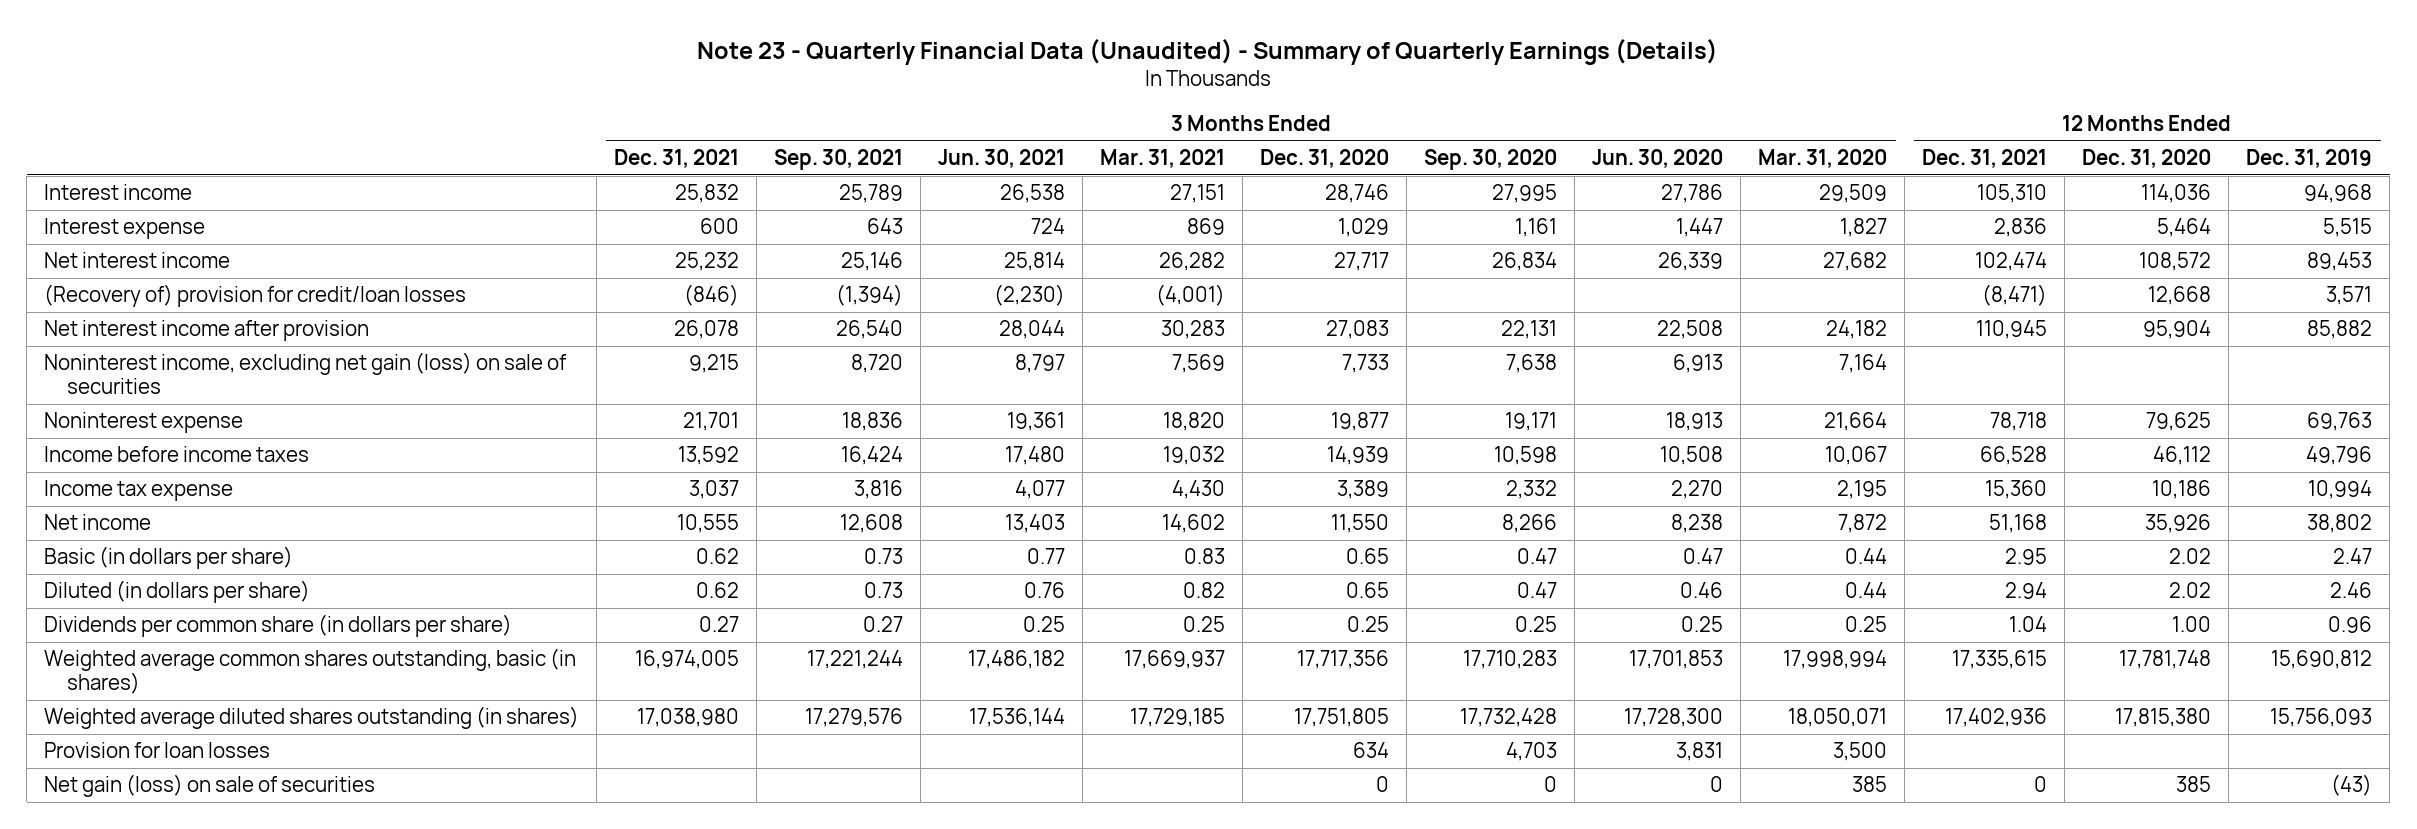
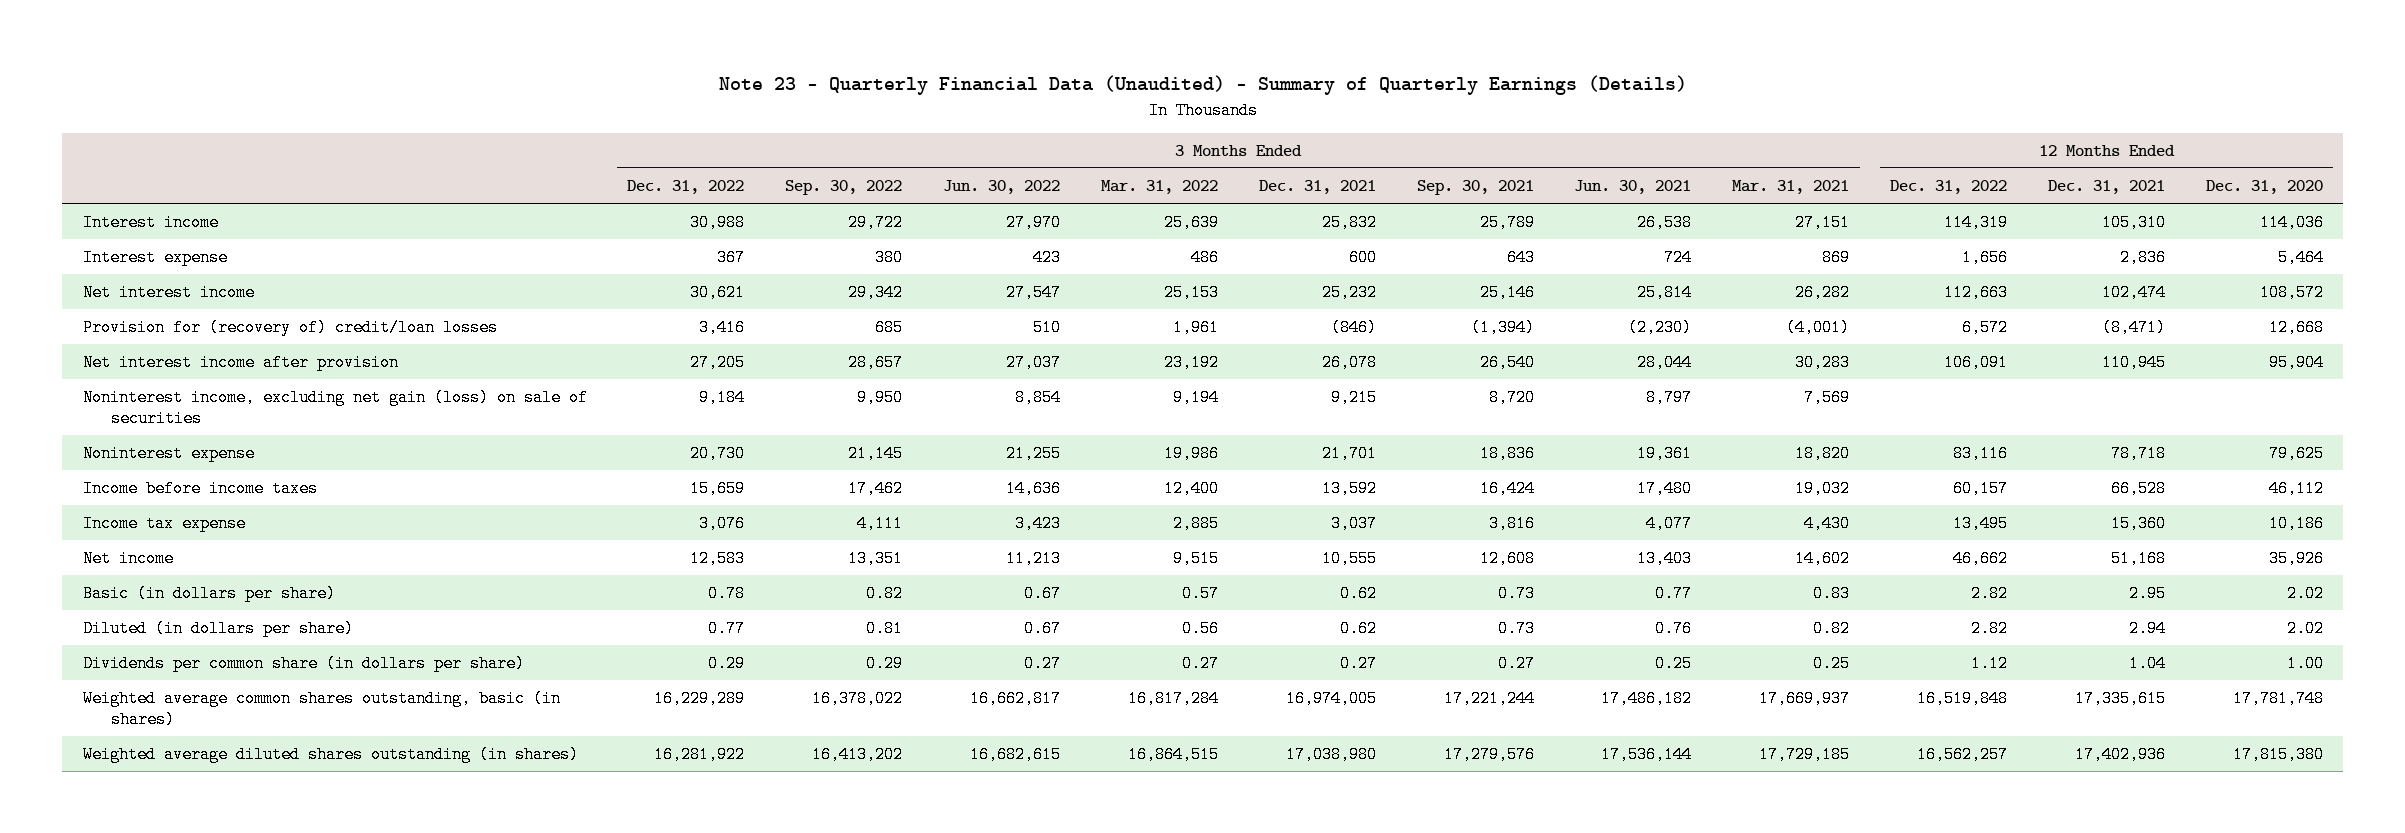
[1260,149,1390,169] Dec. 31, 2020 -> none
[1424,149,1558,171] Sep. 30, 2020 -> none
[1592,149,1724,169] Jun. 30, 2020 -> none
[1758,149,1888,169] Mar. 31, 2020 -> none
[2246,149,2373,169] Dec. 31, 2019 -> none
none -> [627,180,745,195] Dec. 31, 2022
none -> [785,180,903,196] Sep. 30, 2022
none -> [943,180,1061,195] Jun. 30, 2022
none -> [1100,180,1218,195] Mar. 31, 2022
none -> [1890,180,2008,195] Dec. 31, 2022
[44,284,467,308] (Recovery of) provision for credit/loan losses -> [82,319,498,337] Provision for (recovery of) credit/loan losses
[44,742,271,759] Provision for loan losses -> none
[44,774,376,798] Net gain (loss) on sale of securities -> none

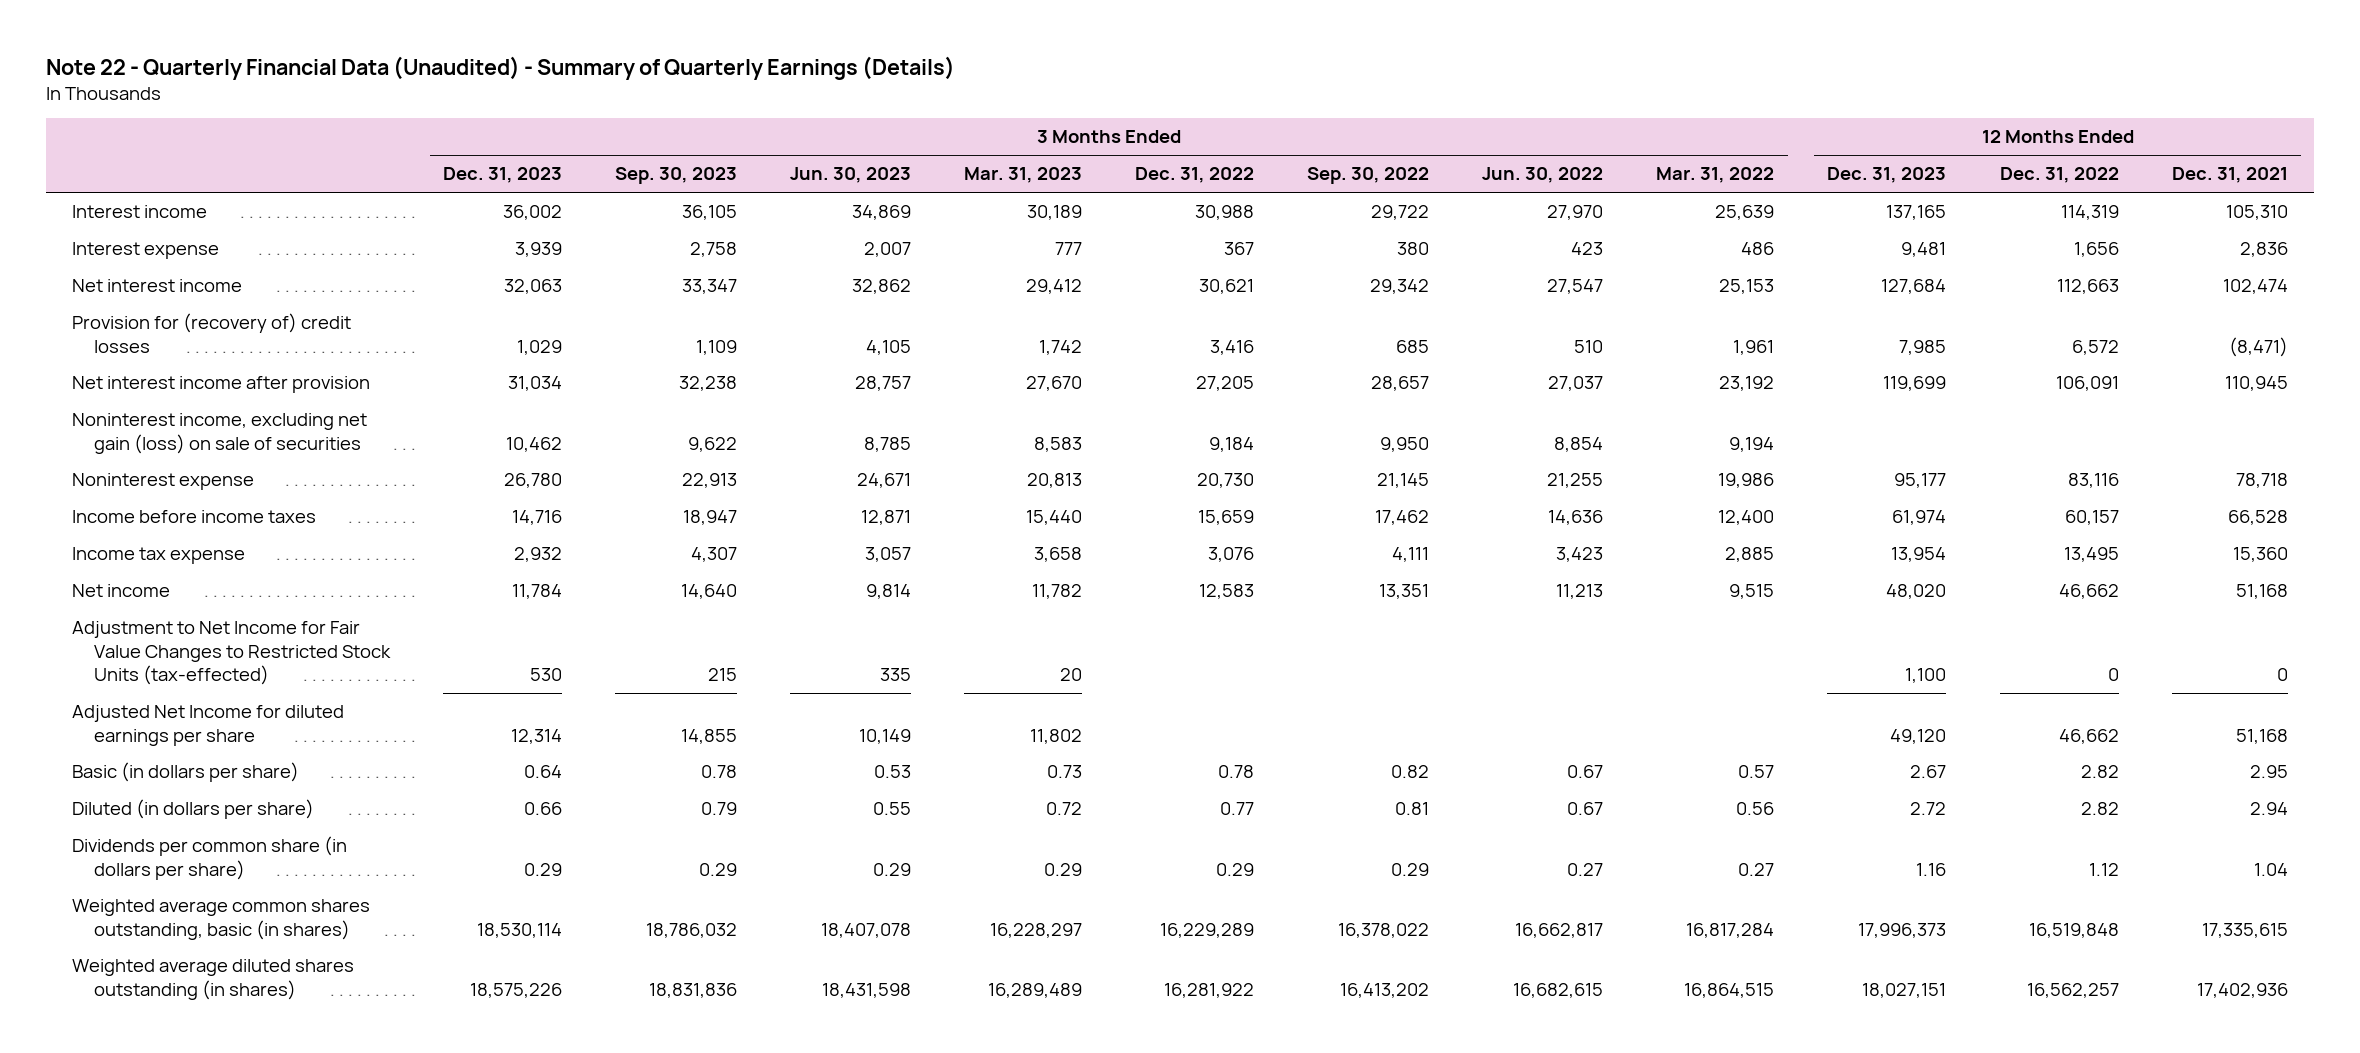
[718,75,1687,96] Note 23 - Quarterly Financial Data (Unaudited) - Summary of Quarterly Earnings (Details) -> [45,55,955,80] Note 22 - Quarterly Financial Data (Unaudited) - Summary of Quarterly Earnings (Details)
[1258,180,1376,195] Dec. 31, 2021 -> none
[1416,180,1534,196] Sep. 30, 2021 -> none
[1574,180,1692,195] Jun. 30, 2021 -> none
[1732,180,1850,195] Mar. 31, 2021 -> none
[2205,180,2323,195] Dec. 31, 2020 -> none
none -> [443,167,563,184] Dec. 31, 2023
none -> [615,167,738,185] Sep. 30, 2023
none -> [790,167,912,184] Jun. 30, 2023
none -> [964,167,1083,184] Mar. 31, 2023
none -> [1827,167,1947,184] Dec. 31, 2023
[82,319,498,337] Provision for (recovery of) credit/loan losses -> [72,313,352,353] Provision for (recovery of) credit losses
none -> [72,621,391,686] Adjustment to Net Income for Fair Value Changes to Restricted Stock Units (tax-effected)
none -> [72,705,345,746] Adjusted Net Income for diluted earnings per share

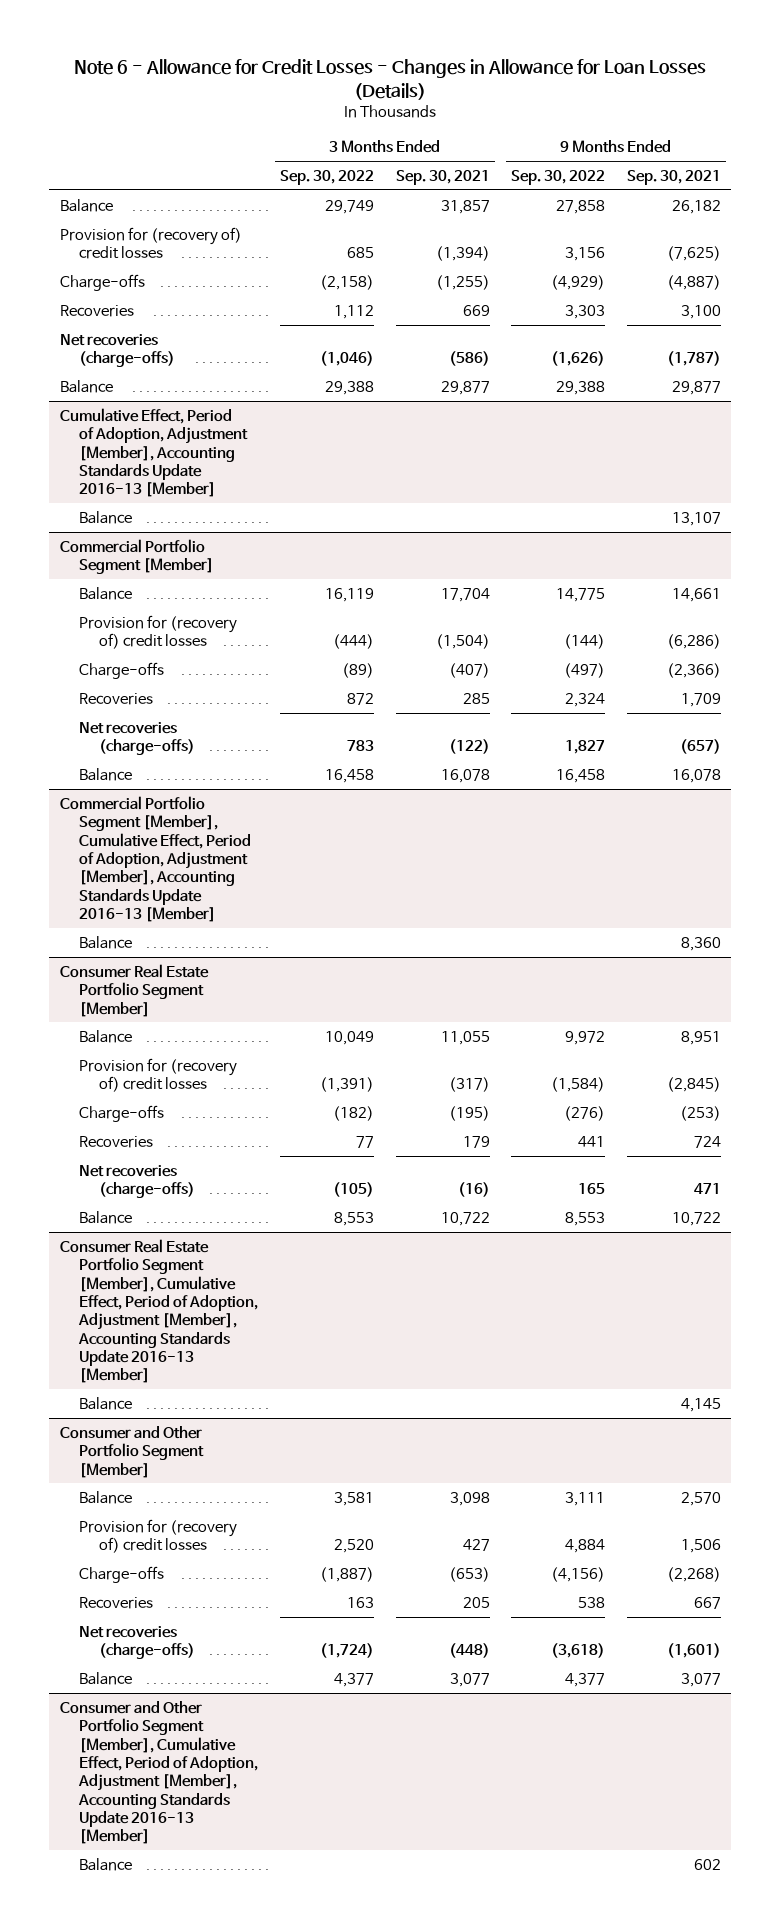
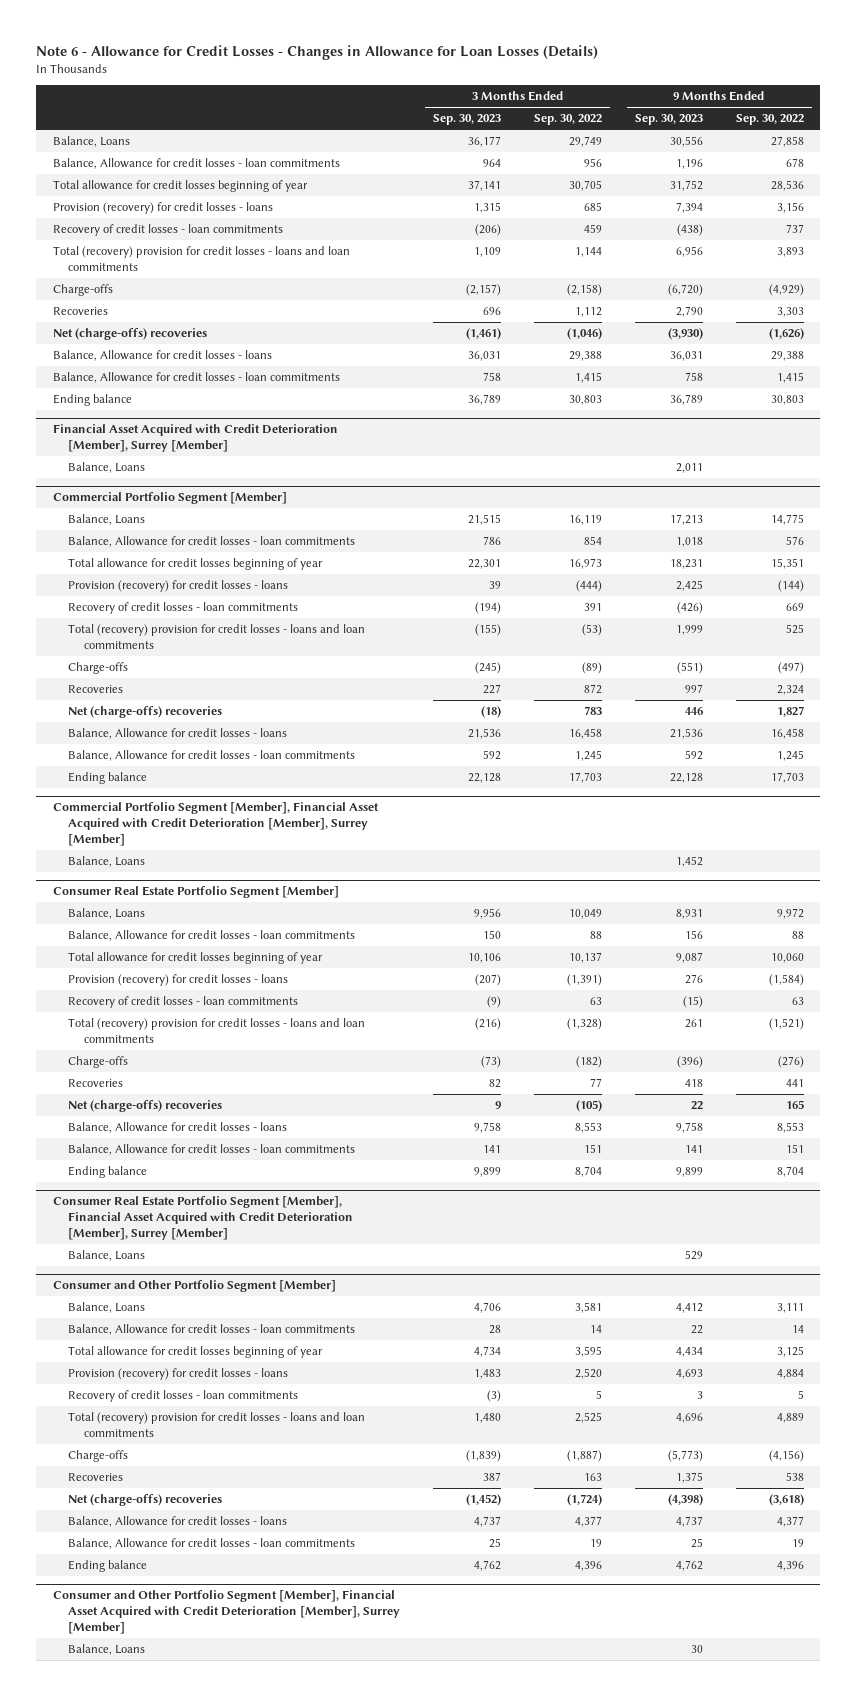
[395,170,490,186] Sep. 30, 2021 -> none
[626,170,721,186] Sep. 30, 2021 -> none
none -> [433,114,502,126] Sep. 30, 2023
none -> [634,114,703,126] Sep. 30, 2023
[60,198,114,212] Balance -> [52,136,130,148] Balance, Loans
none -> [52,158,340,170] Balance, Allowance for credit losses - loan commitments
none -> [52,180,308,193] Total allowance for credit losses beginning of year
[60,226,243,260] Provision for (recovery of) credit losses -> [52,202,273,215] Provision (recovery) for credit losses - loans
none -> [52,224,283,237] Recovery of credit losses - loan commitments
none -> [52,246,350,272] Total (recovery) provision for credit losses - loans and loan commitments
[60,407,249,498] Cumulative Effect, Period of Adoption, Adjustment [Member], Accounting Standards Update 2016-13 [Member] -> none
[60,333,176,368] Net recoveries (charge-offs) -> [52,328,207,341] Net (charge-offs) recoveries
[60,379,114,393] Balance -> [52,350,272,362] Balance, Allowance for credit losses - loans
none -> [52,372,340,384] Balance, Allowance for credit losses - loan commitments
none -> [52,394,132,407] Ending balance
none -> [52,424,338,453] Financial Asset Acquired with Credit Deterioration [Member], Surrey [Member]
[79,510,133,524] Balance -> [68,462,146,474] Balance, Loans
[79,586,133,600] Balance -> [68,514,146,526] Balance, Loans
none -> [68,536,356,548] Balance, Allowance for credit losses - loan commitments
none -> [68,558,324,571] Total allowance for credit losses beginning of year
[79,614,238,650] Provision for (recovery of) credit losses -> [68,580,289,593] Provision (recovery) for credit losses - loans
none -> [68,602,299,615] Recovery of credit losses - loan commitments
none -> [68,624,366,650] Total (recovery) provision for credit losses - loans and loan commitments
[60,795,252,922] Commercial Portfolio Segment [Member], Cumulative Effect, Period of Adoption, Adjustment [Member], Accounting Standards Update 2016-13 [Member] -> none
[79,721,195,756] Net recoveries (charge-offs) -> [68,706,223,719] Net (charge-offs) recoveries
[79,767,133,781] Balance -> [68,728,288,740] Balance, Allowance for credit losses - loans
none -> [68,750,356,762] Balance, Allowance for credit losses - loan commitments
none -> [68,772,148,785] Ending balance
none -> [52,802,379,847] Commercial Portfolio Segment [Member], Financial Asset Acquired with Credit Deterioration [Member], Surrey [Member]
[79,935,133,949] Balance -> [68,856,146,868] Balance, Loans
[79,1029,133,1043] Balance -> [68,908,146,920] Balance, Loans
none -> [68,930,356,942] Balance, Allowance for credit losses - loan commitments
none -> [68,952,324,965] Total allowance for credit losses beginning of year
[79,1057,238,1093] Provision for (recovery of) credit losses -> [68,974,289,987] Provision (recovery) for credit losses - loans
none -> [68,996,299,1009] Recovery of credit losses - loan commitments
none -> [68,1018,366,1044] Total (recovery) provision for credit losses - loans and loan commitments
[60,1238,259,1384] Consumer Real Estate Portfolio Segment [Member], Cumulative Effect, Period of Adoption, Adjustment [Member], Accounting Standards Update 2016-13 [Member] -> none
[79,1164,195,1199] Net recoveries (charge-offs) -> [68,1100,223,1113] Net (charge-offs) recoveries
[79,1210,133,1224] Balance -> [68,1122,288,1134] Balance, Allowance for credit losses - loans
none -> [68,1144,356,1156] Balance, Allowance for credit losses - loan commitments
none -> [68,1166,148,1179] Ending balance
none -> [52,1196,354,1241] Consumer Real Estate Portfolio Segment [Member], Financial Asset Acquired with Credit Deterioration [Member], Surrey [Member]
[79,1396,133,1410] Balance -> [68,1250,146,1262] Balance, Loans
[79,1490,133,1504] Balance -> [68,1302,146,1314] Balance, Loans
none -> [68,1324,356,1336] Balance, Allowance for credit losses - loan commitments
none -> [68,1346,324,1359] Total allowance for credit losses beginning of year
[79,1518,238,1554] Provision for (recovery of) credit losses -> [68,1368,289,1381] Provision (recovery) for credit losses - loans
none -> [68,1390,299,1403] Recovery of credit losses - loan commitments
none -> [68,1412,366,1438] Total (recovery) provision for credit losses - loans and loan commitments
[60,1700,259,1845] Consumer and Other Portfolio Segment [Member], Cumulative Effect, Period of Adoption, Adjustment [Member], Accounting Standards Update 2016-13 [Member] -> none
[79,1625,195,1660] Net recoveries (charge-offs) -> [68,1494,223,1507] Net (charge-offs) recoveries
[79,1671,133,1685] Balance -> [68,1516,288,1528] Balance, Allowance for credit losses - loans
none -> [68,1538,356,1550] Balance, Allowance for credit losses - loan commitments
none -> [68,1560,148,1573] Ending balance
none -> [52,1590,401,1635] Consumer and Other Portfolio Segment [Member], Financial Asset Acquired with Credit Deterioration [Member], Surrey [Member]
[79,1857,133,1871] Balance -> [68,1644,146,1656] Balance, Loans

